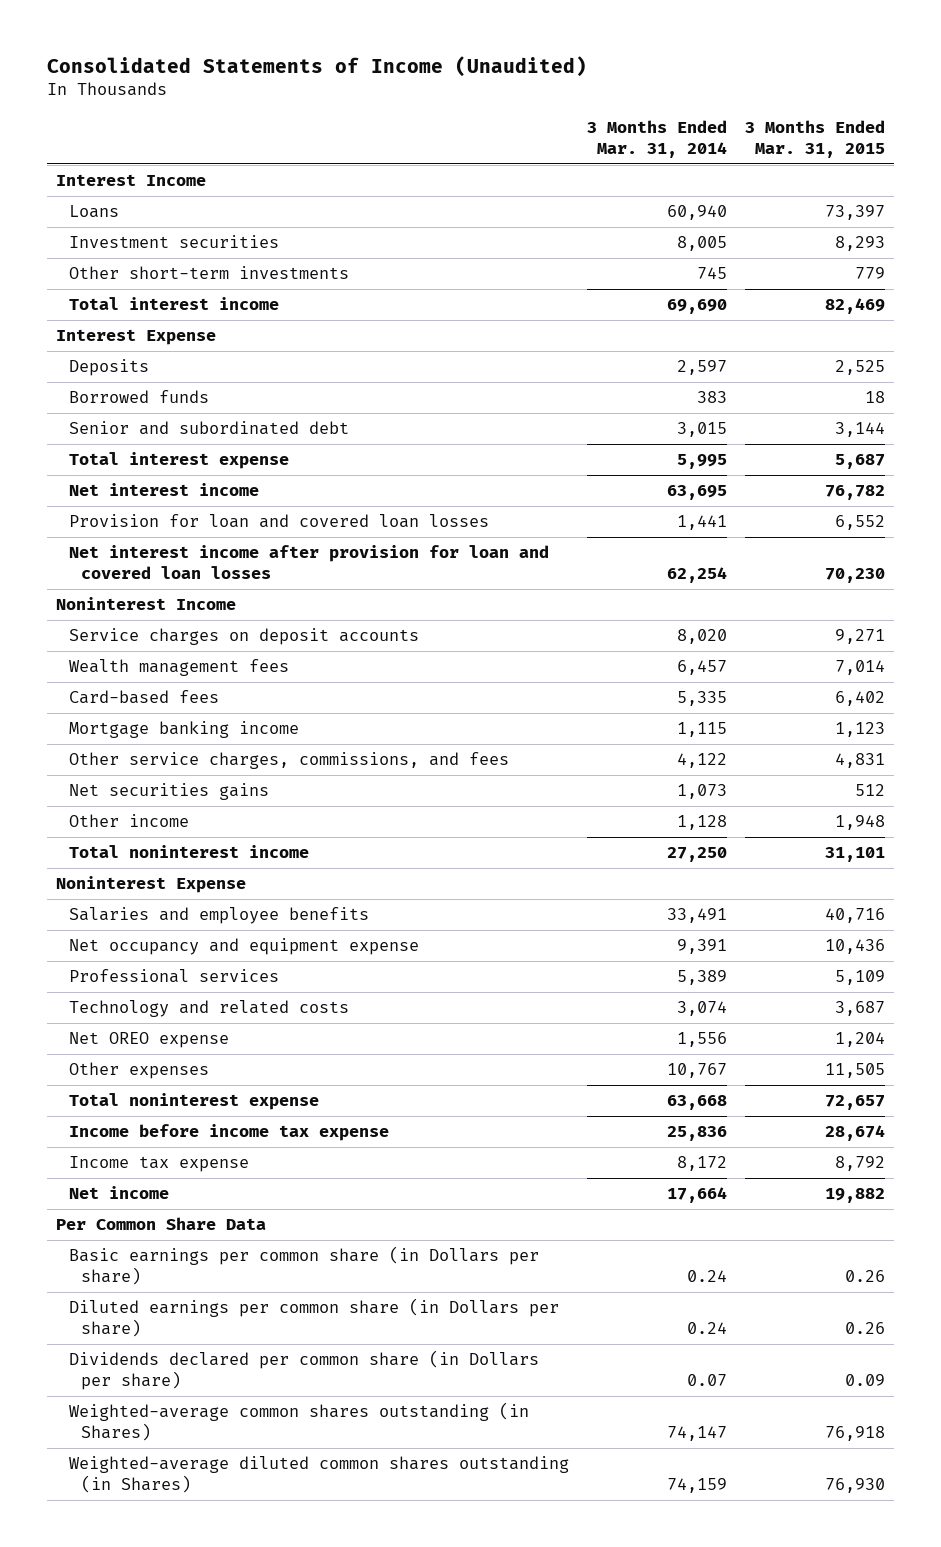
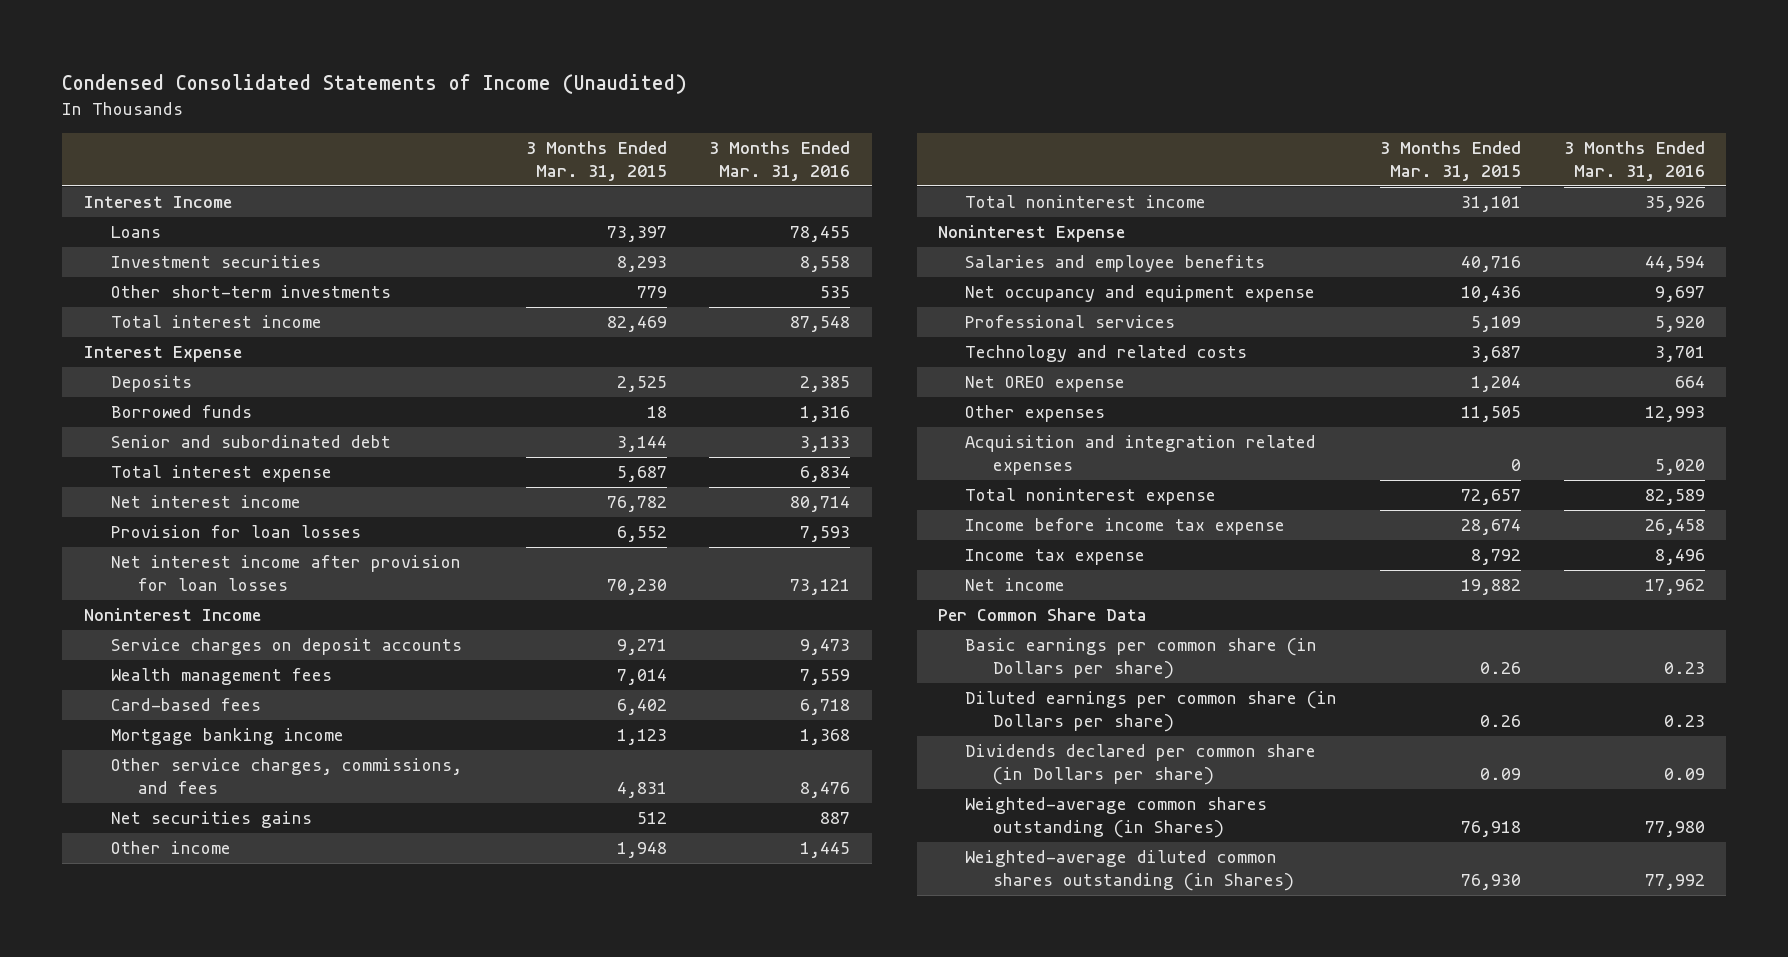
[47,55,588,77] Consolidated Statements of Income (Unaudited) -> [62,74,688,95] Condensed Consolidated Statements of Income (Unaudited)
[586,120,727,159] 3 Months Ended Mar. 31, 2014 -> none
none -> [709,141,851,181] 3 Months Ended Mar. 31, 2016
[68,514,489,529] Provision for loan and covered loan losses -> [110,525,361,539] Provision for loan losses
[68,545,549,580] Net interest income after provision for loan and covered loan losses -> [110,555,461,592] Net interest income after provision for loan losses
none -> [965,435,1317,476] Acquisition and integration related expenses

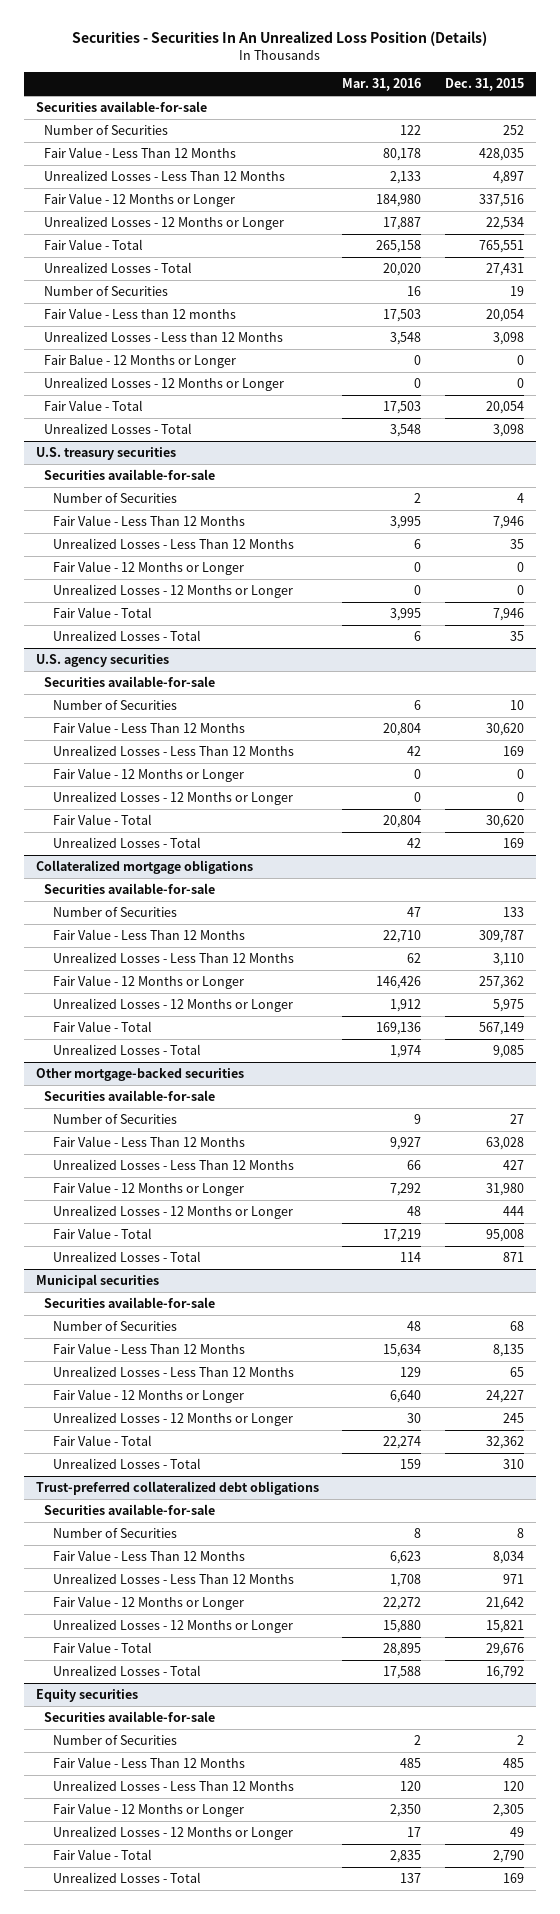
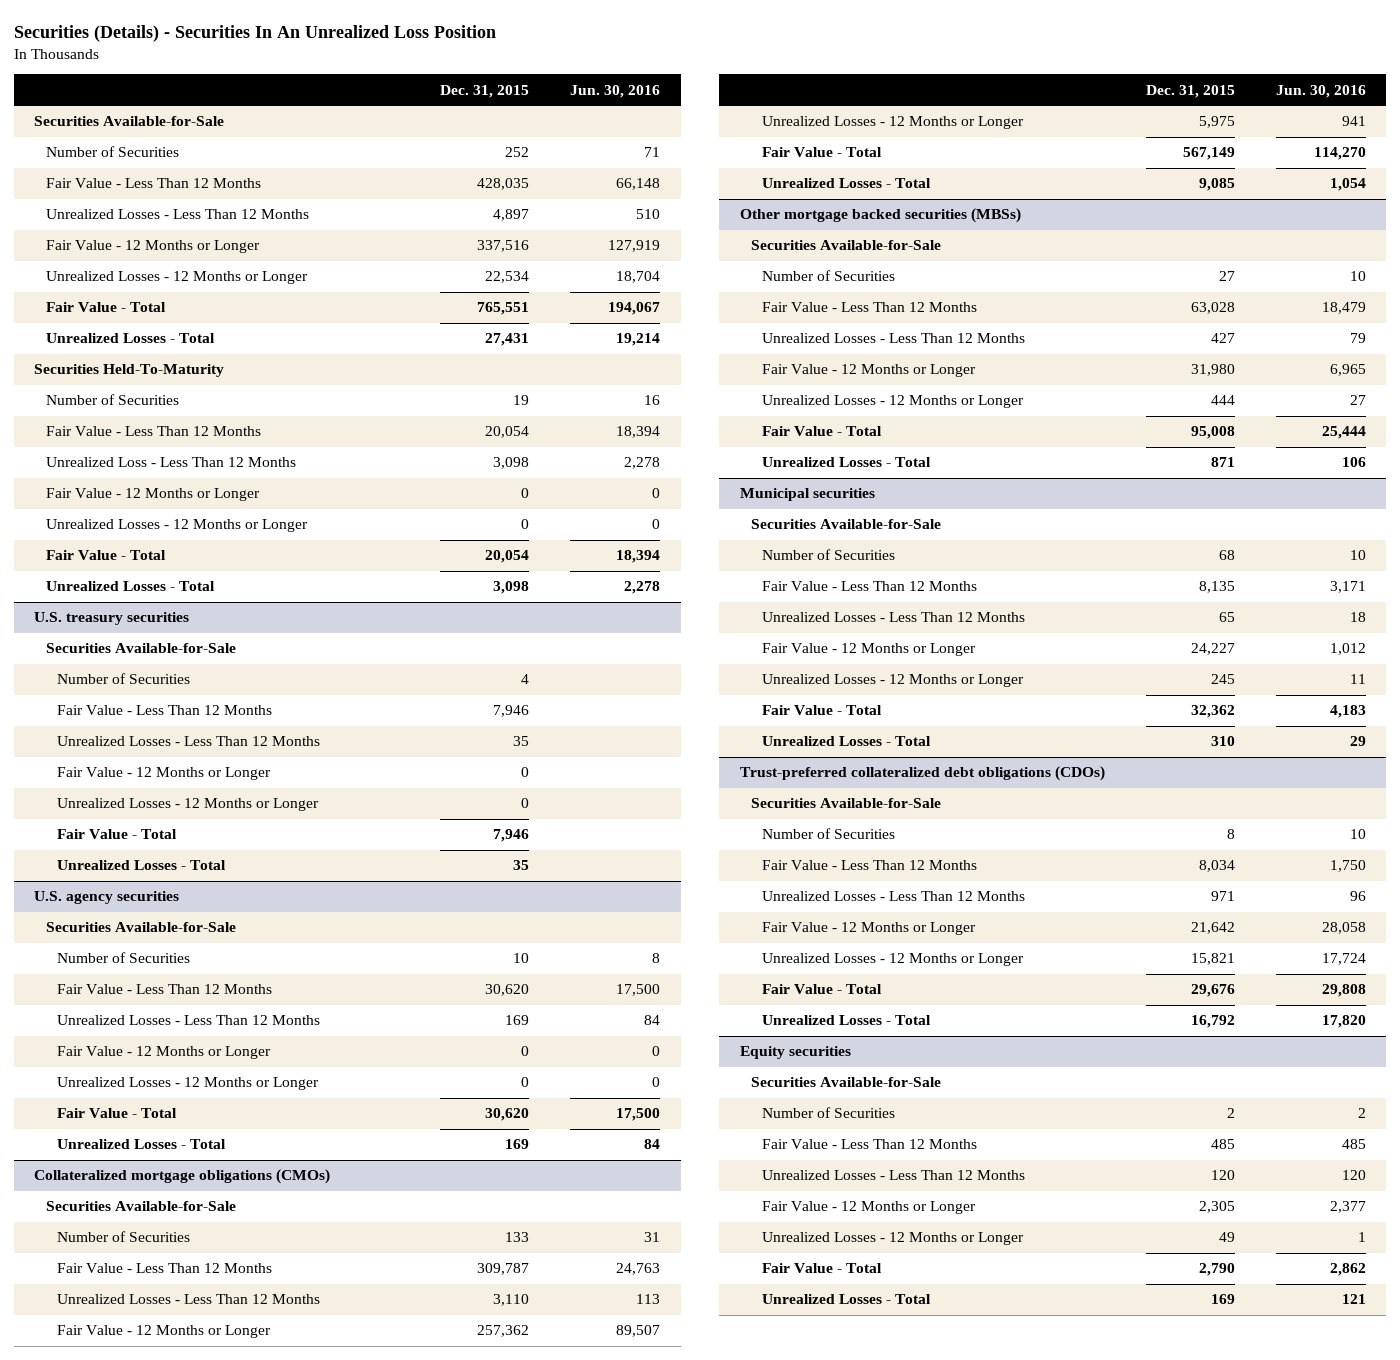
[71,30,487,46] Securities - Securities In An Unrealized Loss Position (Details) -> [13,24,496,42] Securities (Details) - Securities In An Unrealized Loss Position
[342,78,422,92] Mar. 31, 2016 -> none
none -> [570,84,661,98] Jun. 30, 2016
[35,101,207,113] Securities available-for-sale -> [34,116,225,127] Securities Available-for-Sale
none -> [34,364,225,378] Securities Held-To-Maturity
[44,308,237,320] Fair Value - Less than 12 months -> [45,426,261,437] Fair Value - Less Than 12 Months
[44,331,284,343] Unrealized Losses - Less than 12 Months -> [45,457,296,468] Unrealized Loss - Less Than 12 Months
[44,354,237,369] Fair Balue - 12 Months or Longer -> [45,488,260,502] Fair Value - 12 Months or Longer
[44,469,216,481] Securities available-for-sale -> [45,643,236,654] Securities Available-for-Sale
[44,676,216,688] Securities available-for-sale -> [45,922,236,933] Securities Available-for-Sale
[35,860,253,875] Collateralized mortgage obligations -> [34,1169,331,1185] Collateralized mortgage obligations (CMOs)
[44,883,216,895] Securities available-for-sale -> [45,1201,236,1212] Securities Available-for-Sale
[35,1068,244,1082] Other mortgage-backed securities -> [739,208,1021,224] Other mortgage backed securities (MBSs)
[44,1090,216,1102] Securities available-for-sale -> [750,240,941,251] Securities Available-for-Sale
[44,1297,216,1309] Securities available-for-sale -> [750,519,941,530] Securities Available-for-Sale
[35,1481,319,1496] Trust-preferred collateralized debt obligations -> [739,766,1105,782] Trust-preferred collateralized debt obligations (CDOs)
[44,1504,216,1516] Securities available-for-sale -> [750,798,941,809] Securities Available-for-Sale
[44,1711,216,1723] Securities available-for-sale -> [750,1077,941,1088] Securities Available-for-Sale

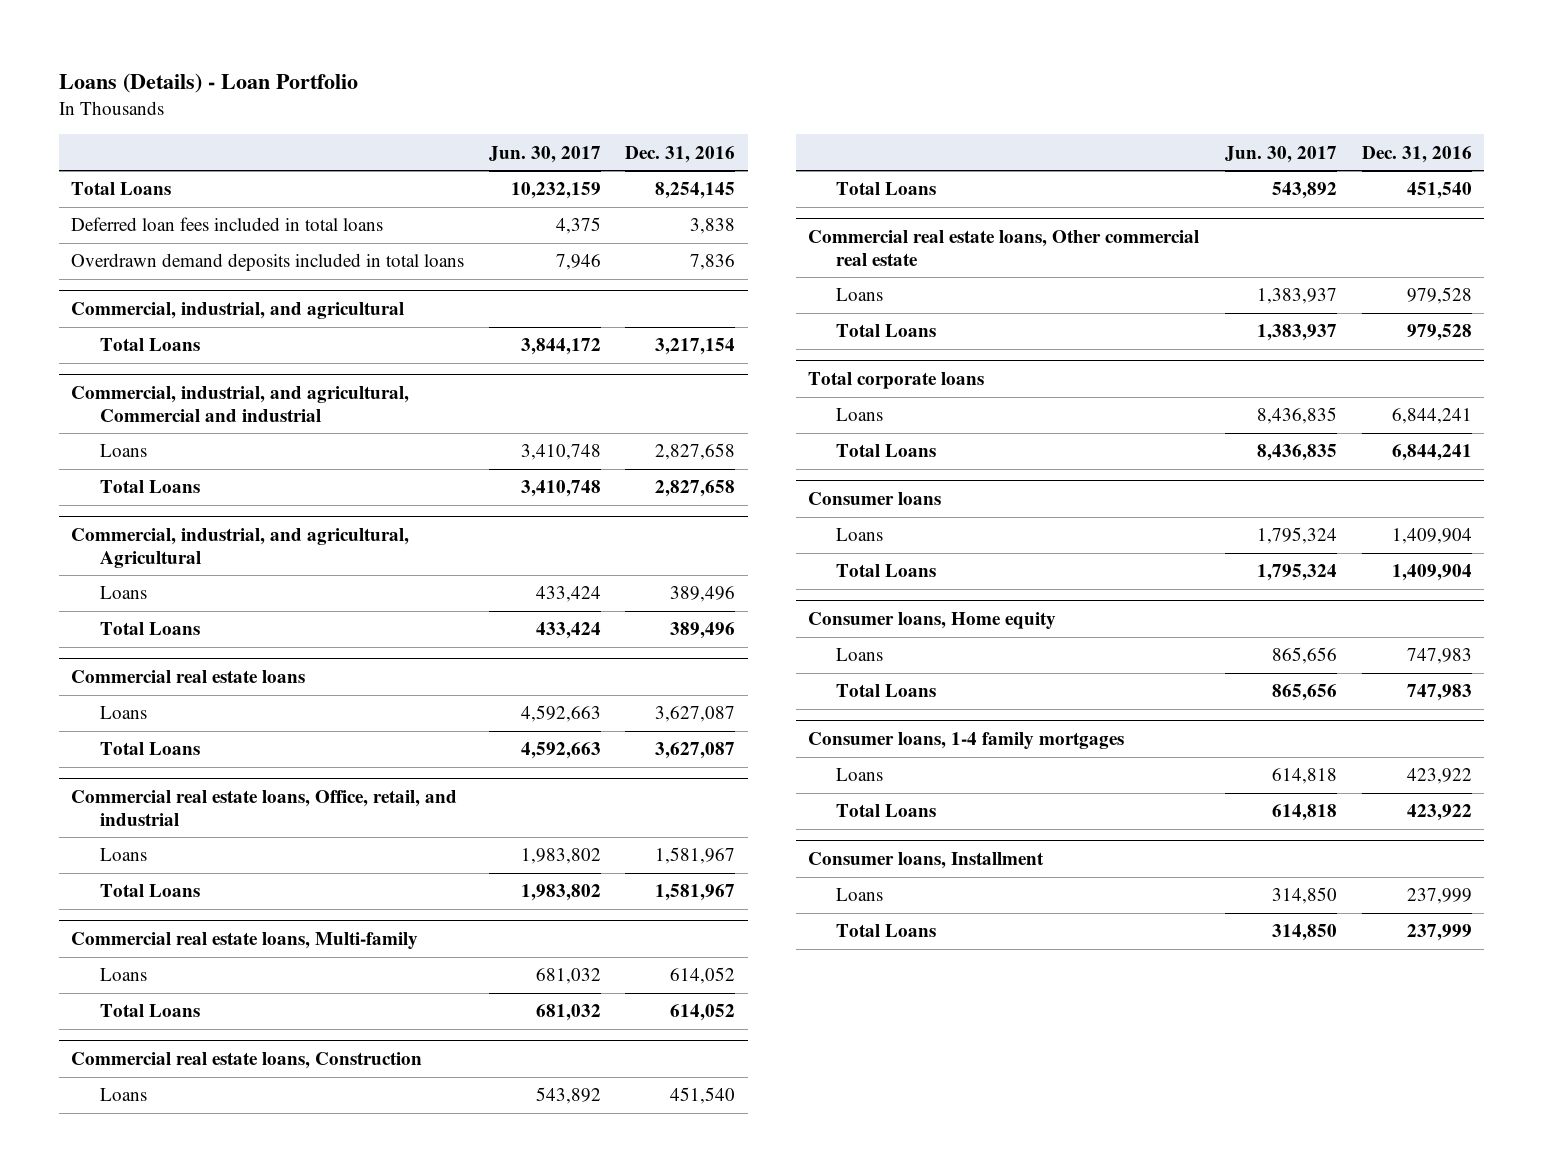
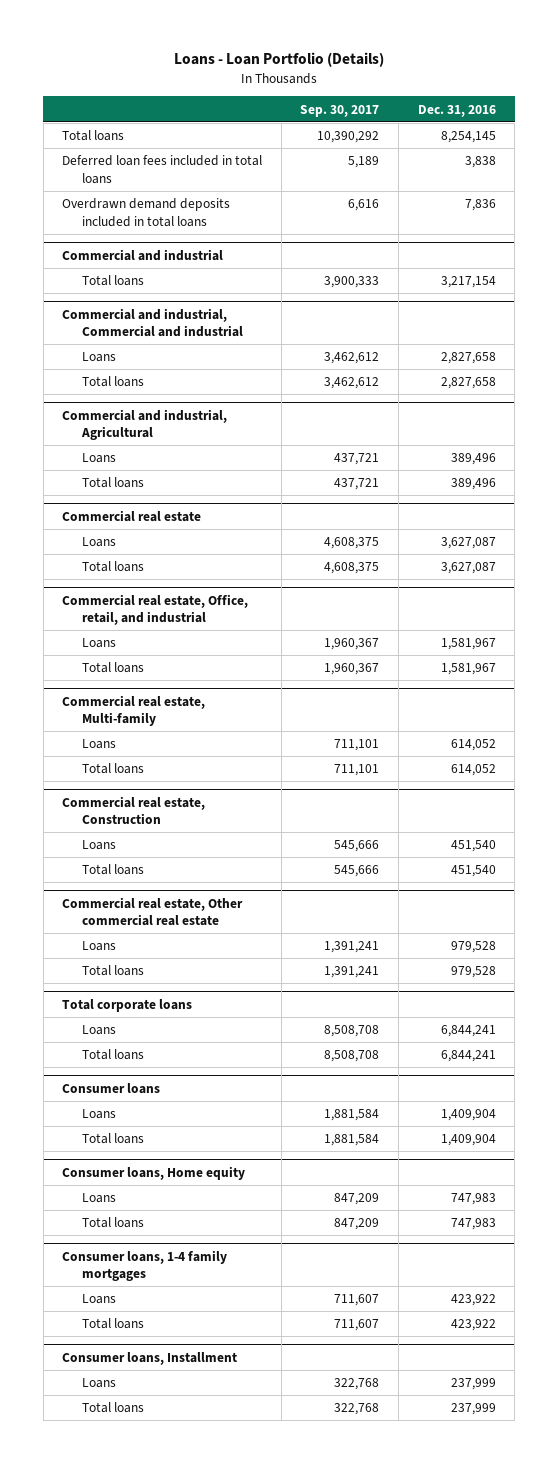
[59,73,359,94] Loans (Details) - Loan Portfolio -> [173,52,384,68] Loans - Loan Portfolio (Details)
[488,145,601,163] Jun. 30, 2017 -> none
none -> [300,104,380,117] Sep. 30, 2017
[71,182,172,196] Total Loans -> [62,130,125,142] Total loans
[71,301,405,319] Commercial, industrial, and agricultural -> [62,248,224,261] Commercial and industrial
[99,338,200,352] Total Loans -> [81,275,144,287] Total loans
[71,385,410,422] Commercial, industrial, and agricultural, Commercial and industrial -> [62,307,243,338] Commercial and industrial, Commercial and industrial
[99,480,200,494] Total Loans -> [81,376,144,388] Total loans
[71,527,410,568] Commercial, industrial, and agricultural, Agricultural -> [62,408,228,441] Commercial and industrial, Agricultural
[99,622,200,636] Total Loans -> [81,477,144,489] Total loans
[71,669,306,683] Commercial real estate loans -> [62,509,202,522] Commercial real estate
[99,742,200,756] Total Loans -> [81,561,144,573] Total loans
[71,789,458,826] Commercial real estate loans, Office, retail, and industrial -> [62,593,249,626] Commercial real estate, Office, retail, and industrial
[99,884,200,898] Total Loans -> [81,662,144,674] Total loans
[71,931,419,949] Commercial real estate loans, Multi-family -> [62,694,206,727] Commercial real estate, Multi-family
[99,1004,200,1018] Total Loans -> [81,763,144,775] Total loans
[71,1051,423,1069] Commercial real estate loans, Construction -> [62,795,206,825] Commercial real estate, Construction
[836,182,937,196] Total Loans -> [81,864,144,876] Total loans
[807,229,1199,266] Commercial real estate loans, Other commercial real estate -> [62,896,244,927] Commercial real estate, Other commercial real estate
[836,324,937,338] Total Loans -> [81,965,144,977] Total loans
[836,444,937,458] Total Loans -> [81,1049,144,1061] Total loans
[836,564,937,578] Total Loans -> [81,1133,144,1145] Total loans
[836,684,937,698] Total Loans -> [81,1217,144,1229] Total loans
[836,804,937,818] Total Loans -> [81,1318,144,1330] Total loans
[836,924,937,938] Total Loans -> [81,1402,144,1414] Total loans

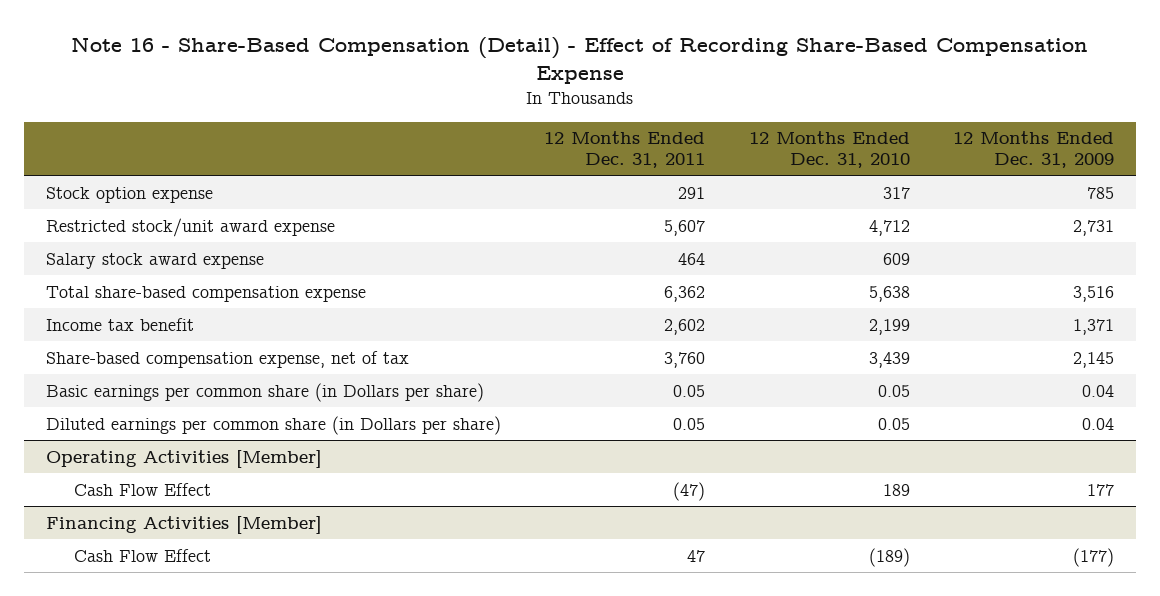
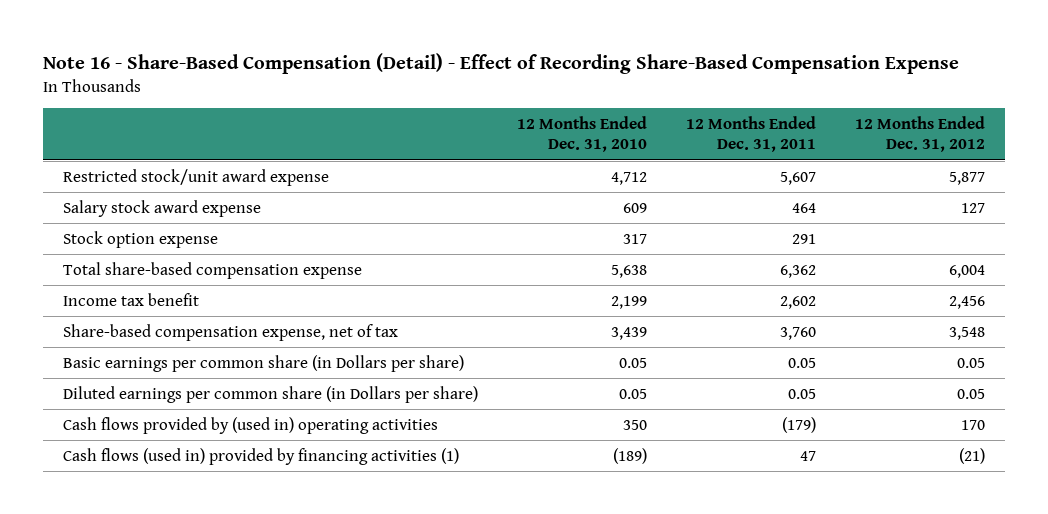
[952,131,1114,169] 12 Months Ended Dec. 31, 2009 -> none
none -> [855,116,986,153] 12 Months Ended Dec. 31, 2012
[45,186,213,203] Stock option expense -> [62,230,218,248] Stock option expense
[45,449,322,468] Operating Activities [Member] -> none
[74,482,212,496] Cash Flow Effect -> none
[45,515,322,534] Financing Activities [Member] -> none
none -> [62,416,438,434] Cash flows provided by (used in) operating activities
[74,548,212,562] Cash Flow Effect -> [62,447,459,465] Cash flows (used in) provided by financing activities (1)

